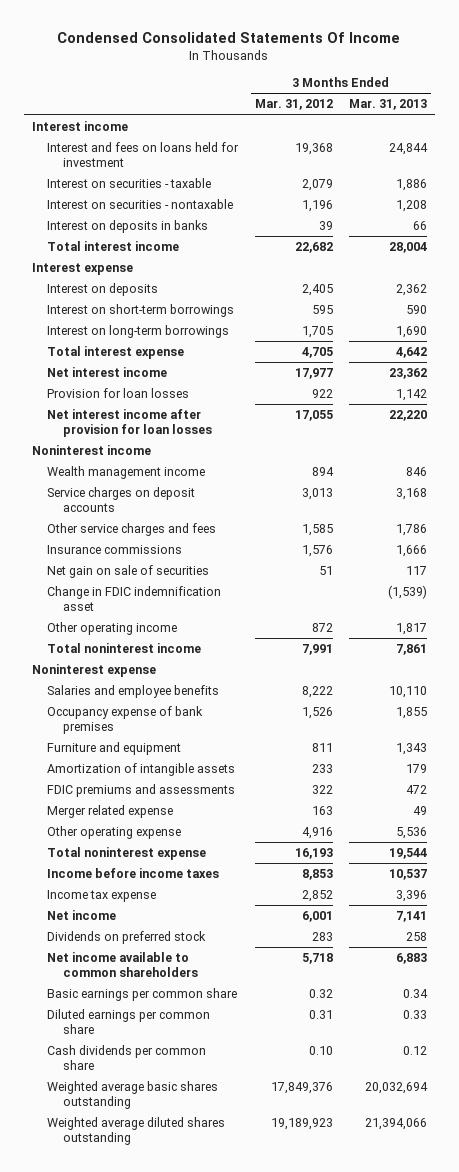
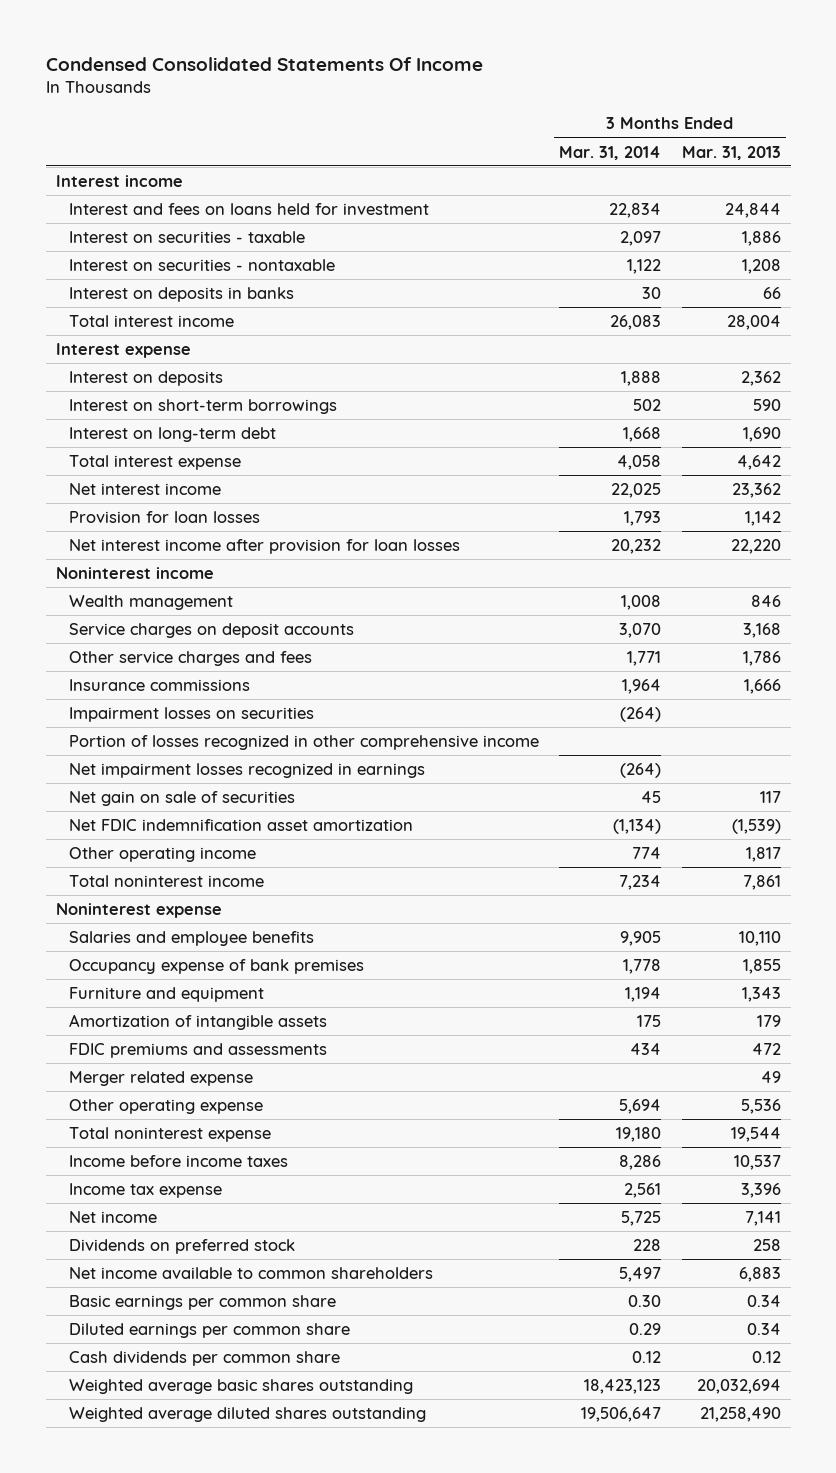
[254,99,333,111] Mar. 31, 2012 -> none
none -> [559,145,662,160] Mar. 31, 2014
[47,324,230,338] Interest on long-term borrowings -> [69,426,277,442] Interest on long-term debt
[47,465,206,479] Wealth management income -> [69,594,234,610] Wealth management
none -> [69,706,315,722] Impairment losses on securities
none -> [69,734,540,750] Portion of losses recognized in other comprehensive income
none -> [69,762,426,778] Net impairment losses recognized in earnings
[47,585,222,612] Change in FDIC indemnification asset -> [69,818,414,831] Net FDIC indemnification asset amortization
[402,1009,427,1019] 0.33 -> [746,1322,781,1335] 0.34
[364,1117,427,1130] 21,394,066 -> [699,1406,781,1422] 21,258,490

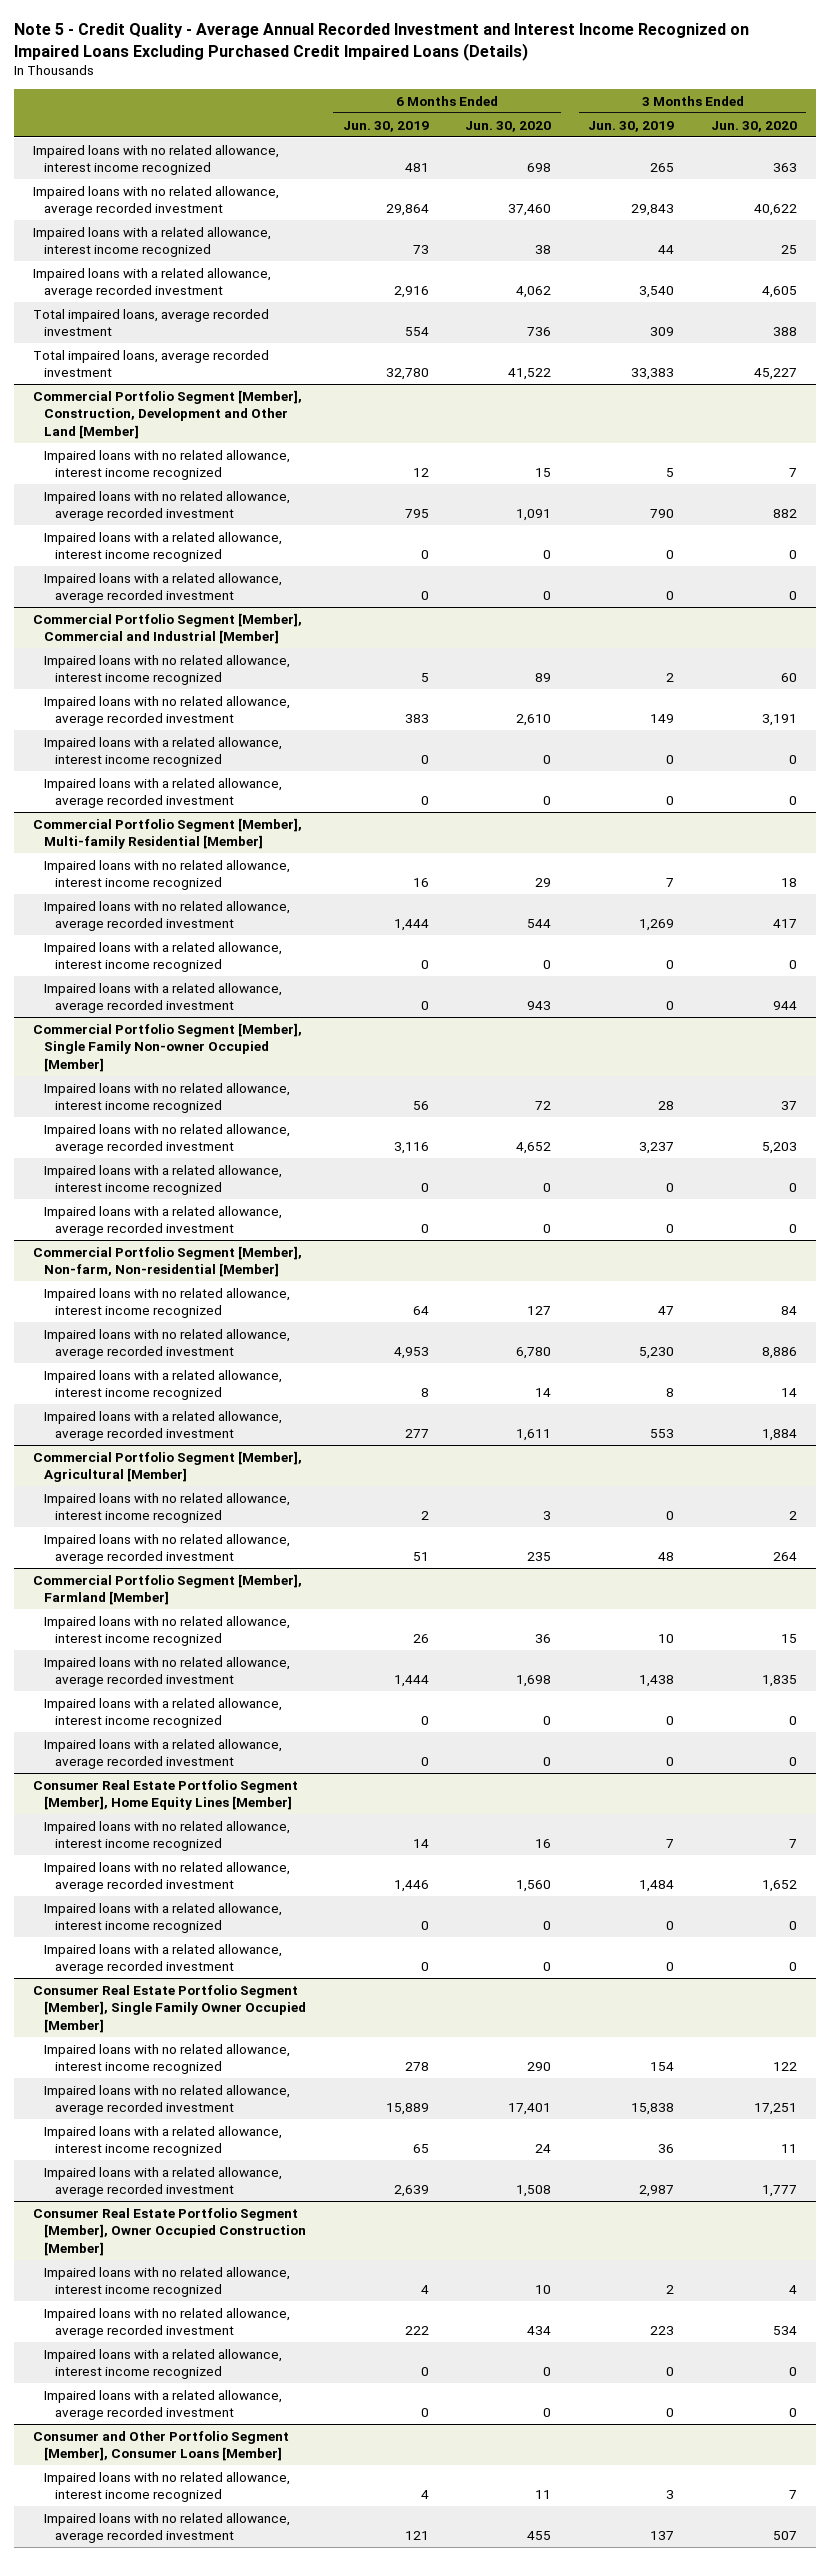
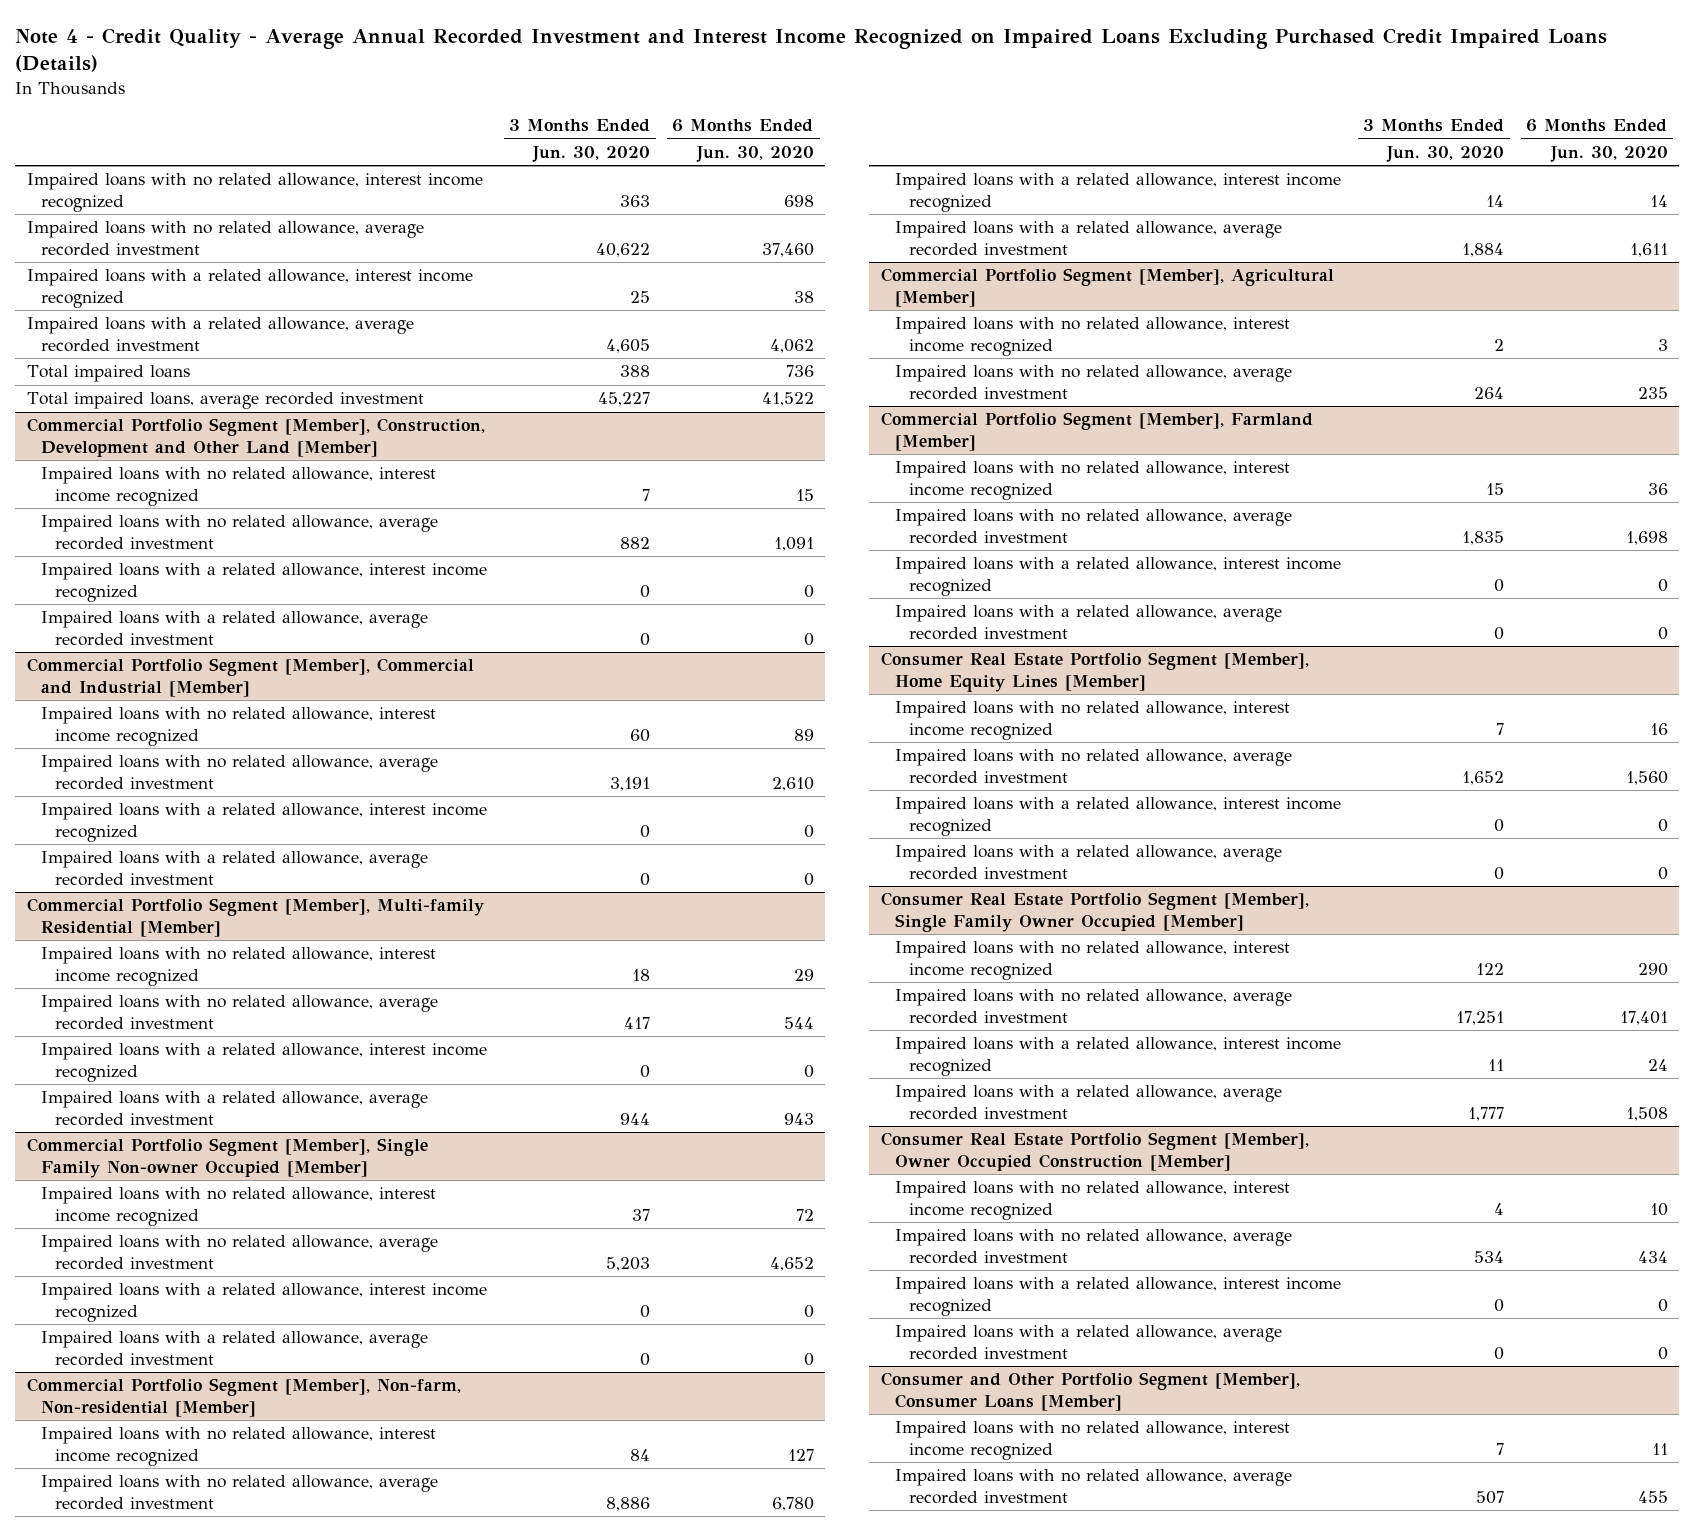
[14,23,750,61] Note 5 - Credit Quality - Average Annual Recorded Investment and Interest Income Recognized on Impaired Loans Excluding Purchased Credit Impaired Loans (Details) -> [15,27,1608,73] Note 4 - Credit Quality - Average Annual Recorded Investment and Interest Income Recognized on Impaired Loans Excluding Purchased Credit Impaired Loans (Details)
[342,120,429,132] Jun. 30, 2019 -> none
[588,120,675,132] Jun. 30, 2019 -> none
[32,308,269,337] Total impaired loans, average recorded investment -> [26,365,190,383] Total impaired loans

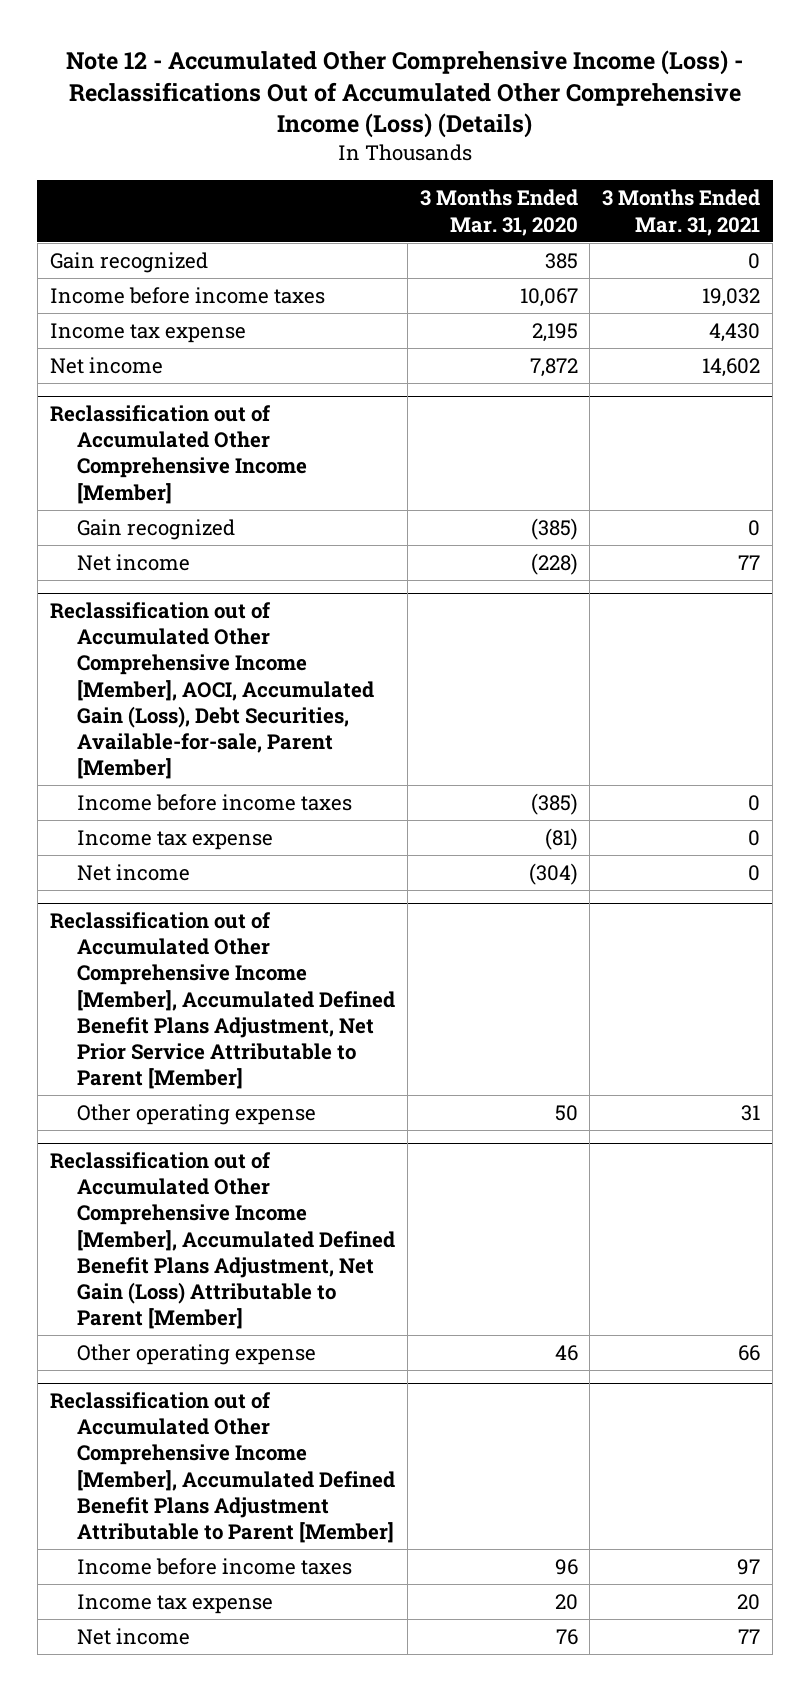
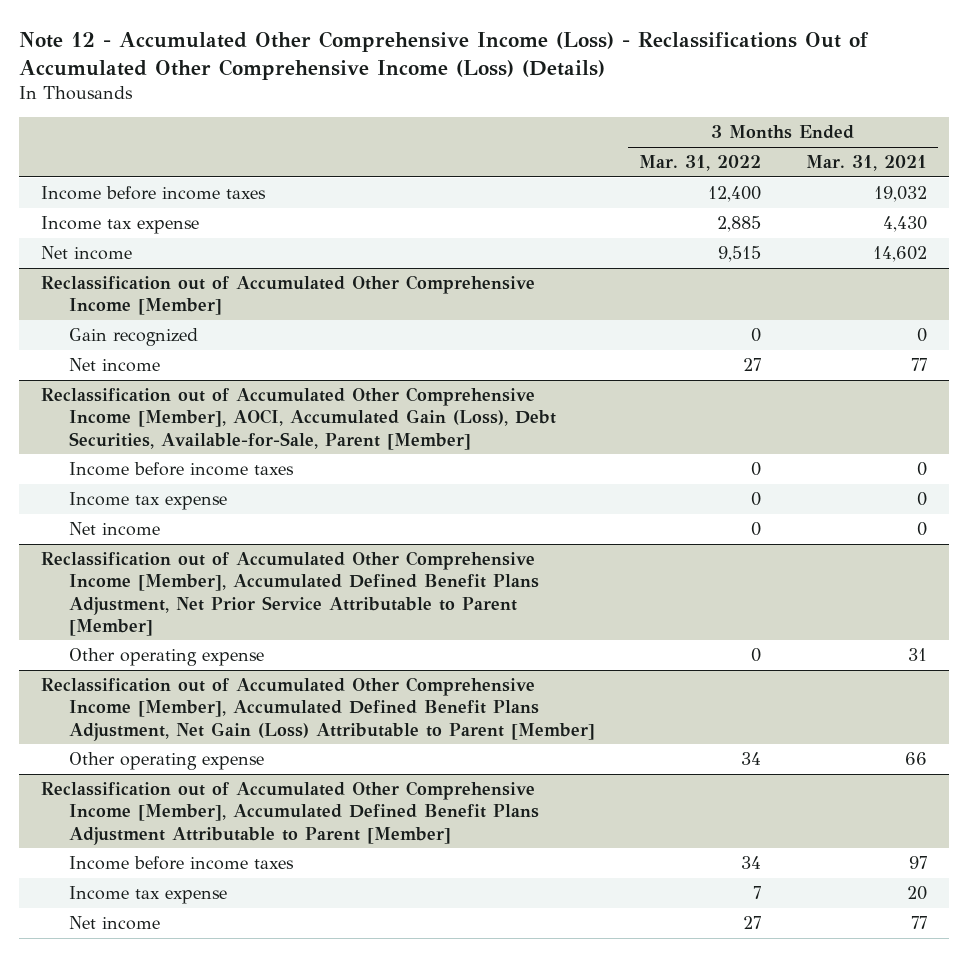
[419,189,578,236] 3 Months Ended Mar. 31, 2020 -> none
none -> [639,155,762,172] Mar. 31, 2022
[49,252,208,274] Gain recognized -> none
[49,602,374,779] Reclassification out of Accumulated Other Comprehensive Income [Member], AOCI, Accumulated Gain (Loss), Debt Securities, Available-for-sale, Parent [Member] -> [40,387,556,450] Reclassification out of Accumulated Other Comprehensive Income [Member], AOCI, Accumulated Gain (Loss), Debt Securities, Available-for-Sale, Parent [Member]

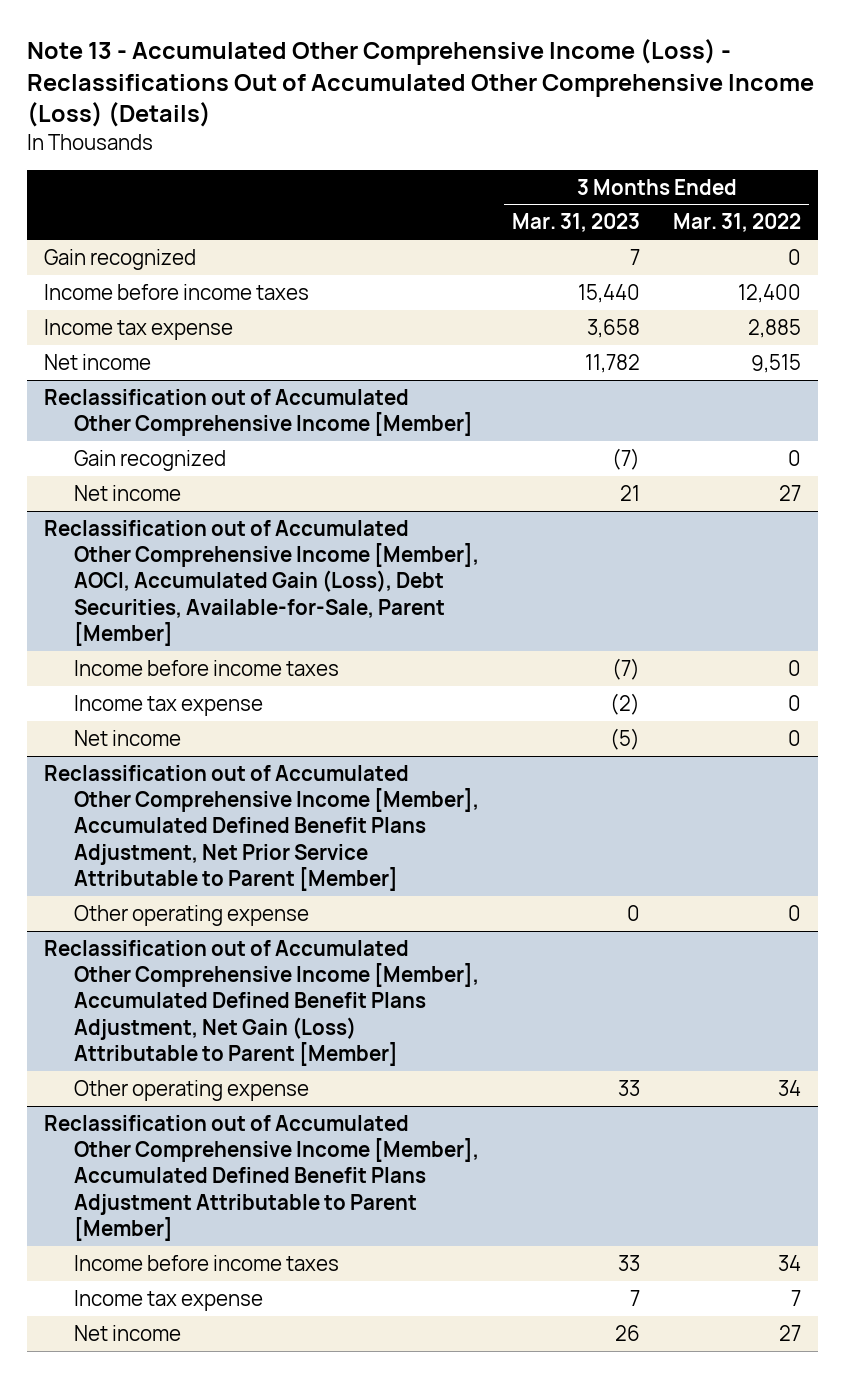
[18,30,869,80] Note 12 - Accumulated Other Comprehensive Income (Loss) - Reclassifications Out of Accumulated Other Comprehensive Income (Loss) (Details) -> [27,39,815,128] Note 13 - Accumulated Other Comprehensive Income (Loss) - Reclassifications Out of Accumulated Other Comprehensive Income (Loss) (Details)
[805,155,927,172] Mar. 31, 2021 -> none
none -> [511,213,640,233] Mar. 31, 2023
none -> [44,248,197,270] Gain recognized

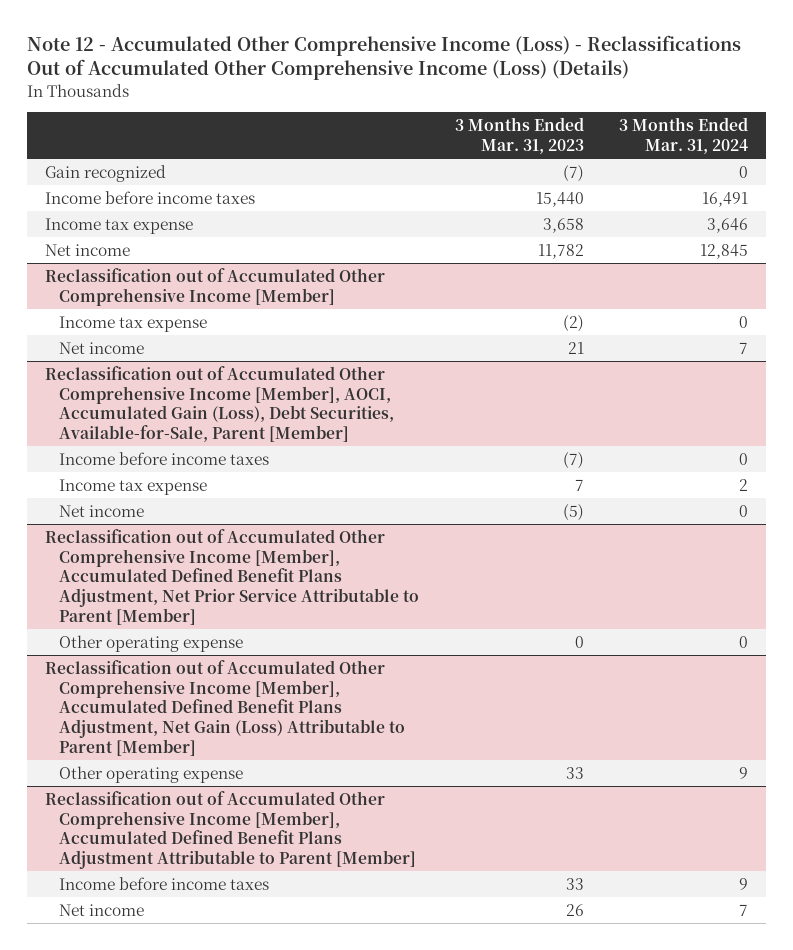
[27,39,815,128] Note 13 - Accumulated Other Comprehensive Income (Loss) - Reclassifications Out of Accumulated Other Comprehensive Income (Loss) (Details) -> [26,35,741,81] Note 12 - Accumulated Other Comprehensive Income (Loss) - Reclassifications Out of Accumulated Other Comprehensive Income (Loss) (Details)
[673,213,802,233] Mar. 31, 2022 -> none
none -> [619,117,749,154] 3 Months Ended Mar. 31, 2024
[629,248,640,265] 7 -> [562,164,584,182] (7)
[73,449,226,471] Gain recognized -> none
none -> [59,315,208,332] Income tax expense
[609,692,640,715] (2) -> [574,478,584,491] 7
[73,1289,263,1311] Income tax expense -> none

